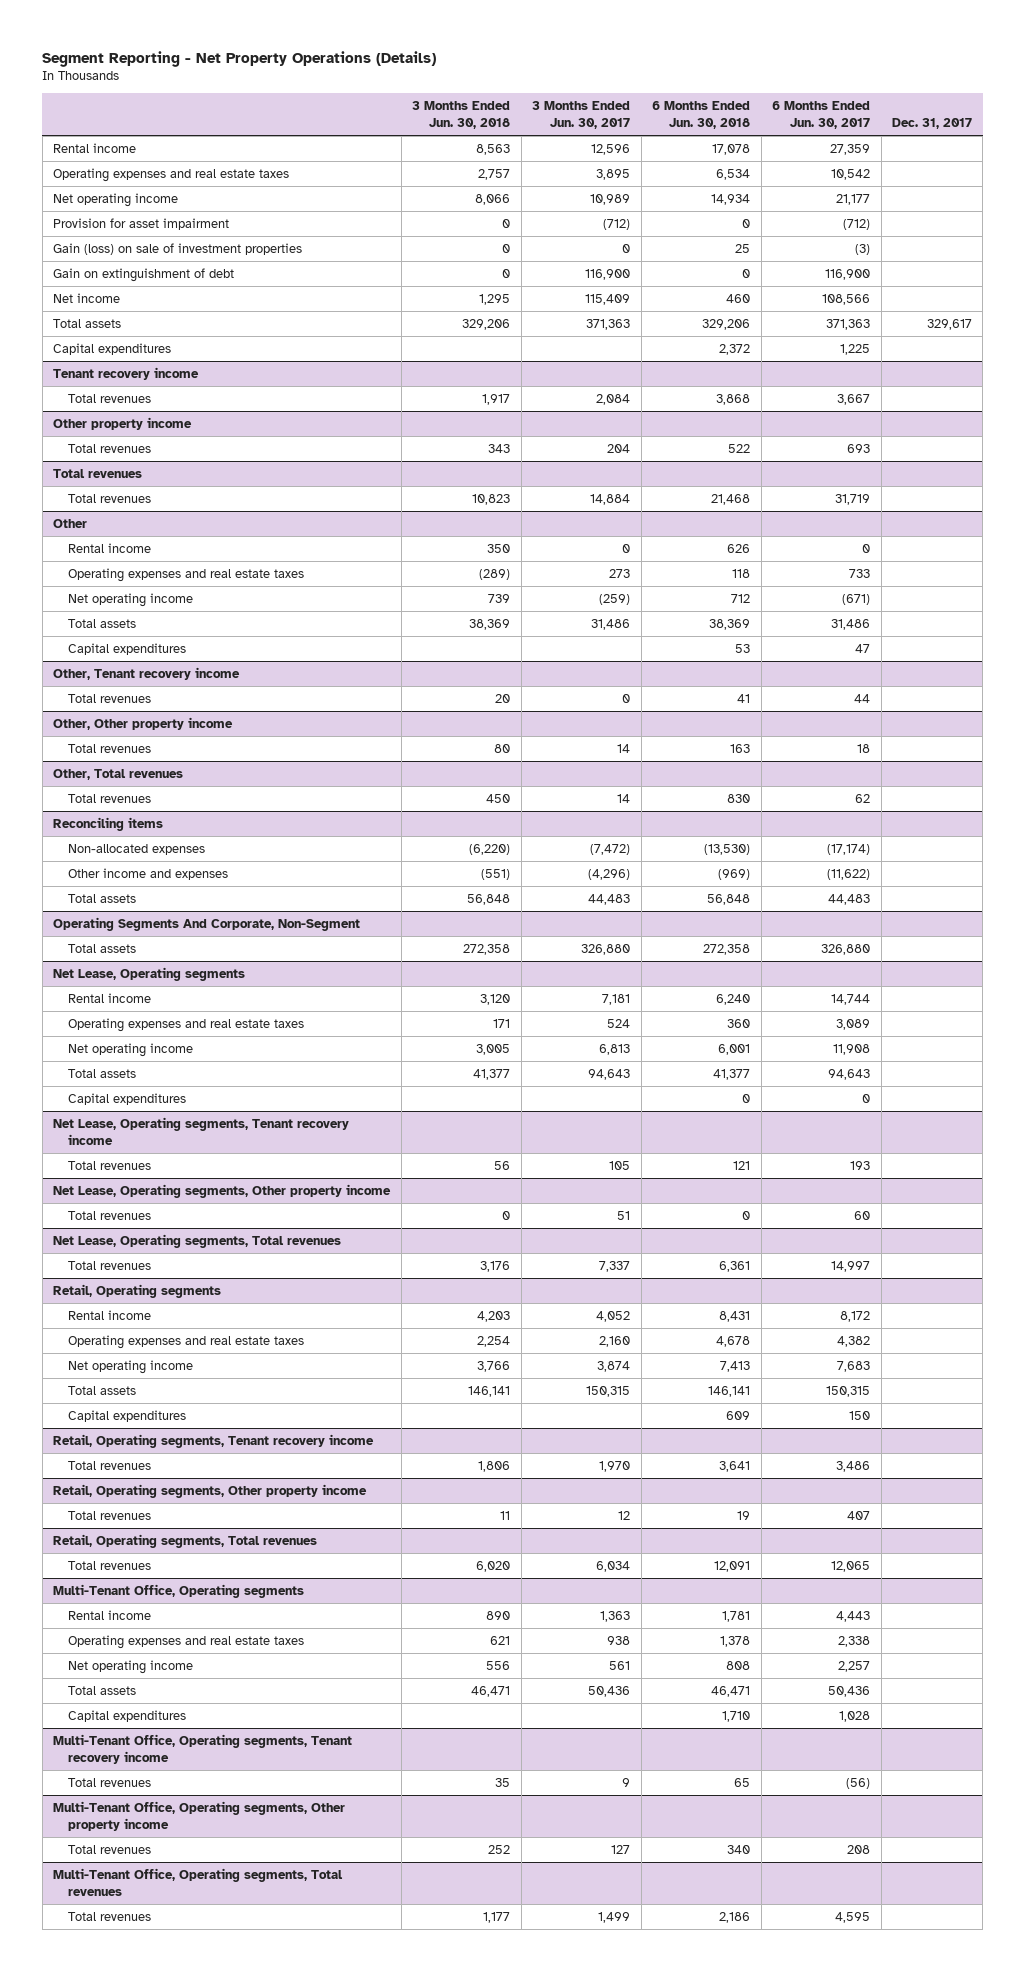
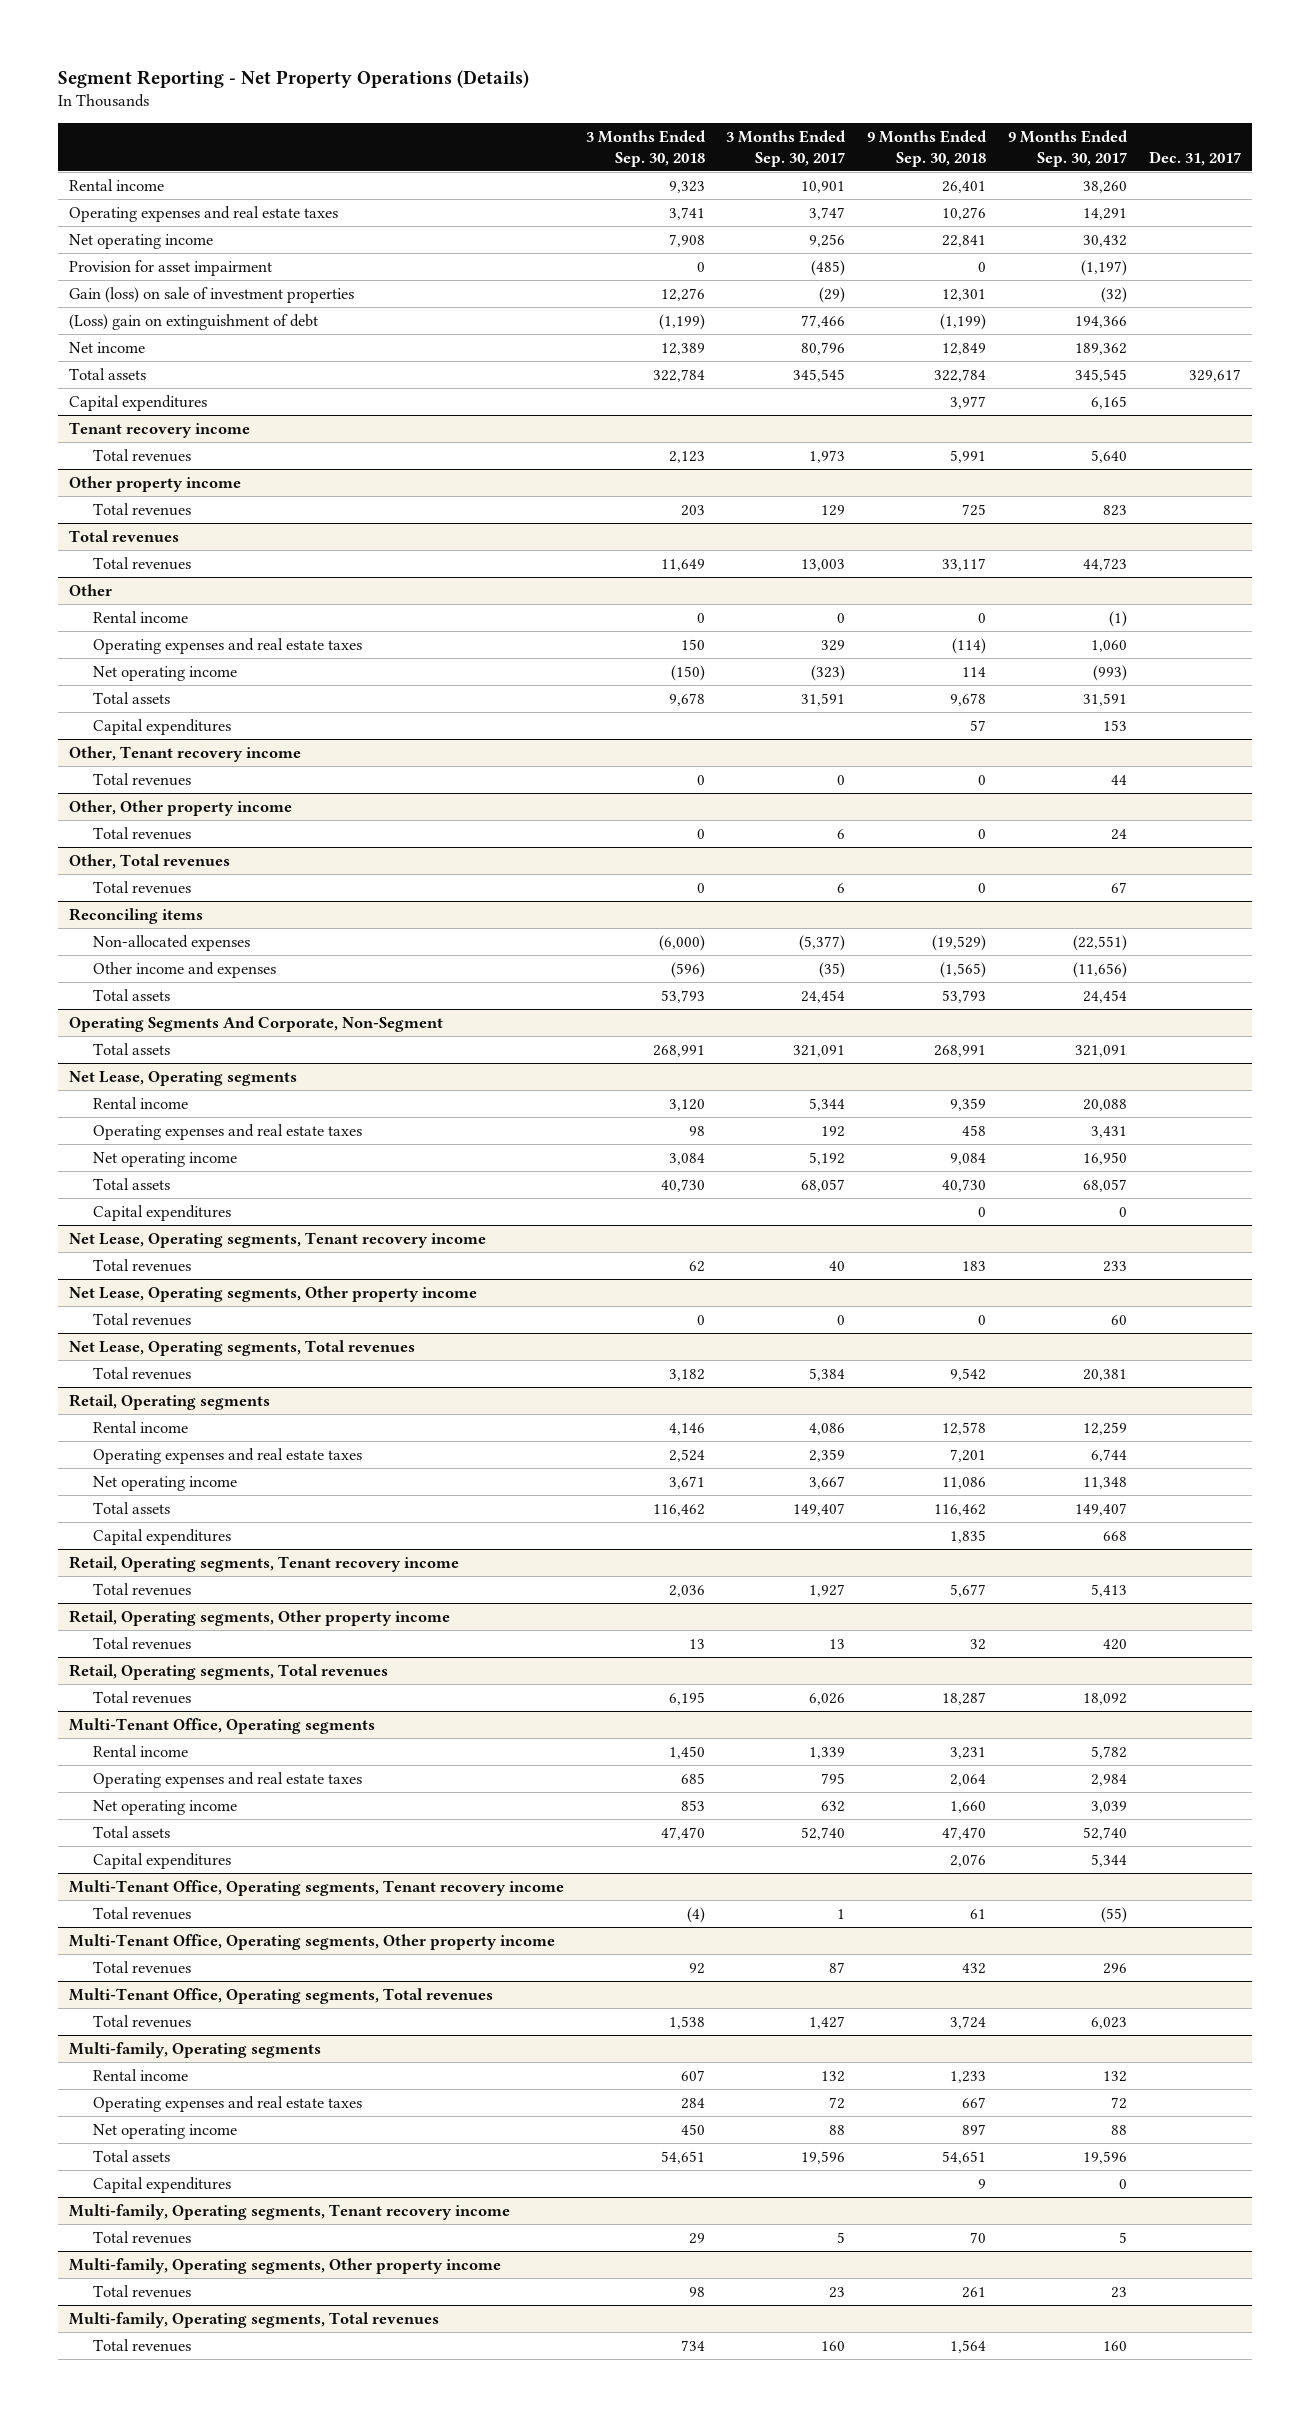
[412,101,511,129] 3 Months Ended Jun. 30, 2018 -> none
[532,101,631,129] 3 Months Ended Jun. 30, 2017 -> none
[652,101,751,129] 6 Months Ended Jun. 30, 2018 -> none
[772,101,871,129] 6 Months Ended Jun. 30, 2017 -> none
none -> [585,129,706,167] 3 Months Ended Sep. 30, 2018
none -> [726,129,847,167] 3 Months Ended Sep. 30, 2017
none -> [867,129,988,167] 9 Months Ended Sep. 30, 2018
none -> [1008,129,1129,167] 9 Months Ended Sep. 30, 2017
[53,268,235,283] Gain on extinguishment of debt -> [68,313,318,330] (Loss) gain on extinguishment of debt
none -> [68,2041,321,2058] Multi-family, Operating segments
none -> [92,2068,188,2081] Rental income
none -> [92,2095,362,2112] Operating expenses and real estate taxes
none -> [92,2123,237,2139] Net operating income
none -> [92,2149,170,2162] Total assets
none -> [92,2176,231,2193] Capital expenditures
none -> [68,2203,510,2220] Multi-family, Operating segments, Tenant recovery income
none -> [92,2230,191,2244] Total revenues
none -> [68,2257,501,2274] Multi-family, Operating segments, Other property income
none -> [92,2284,191,2298] Total revenues
none -> [68,2311,439,2328] Multi-family, Operating segments, Total revenues
none -> [92,2338,191,2352] Total revenues

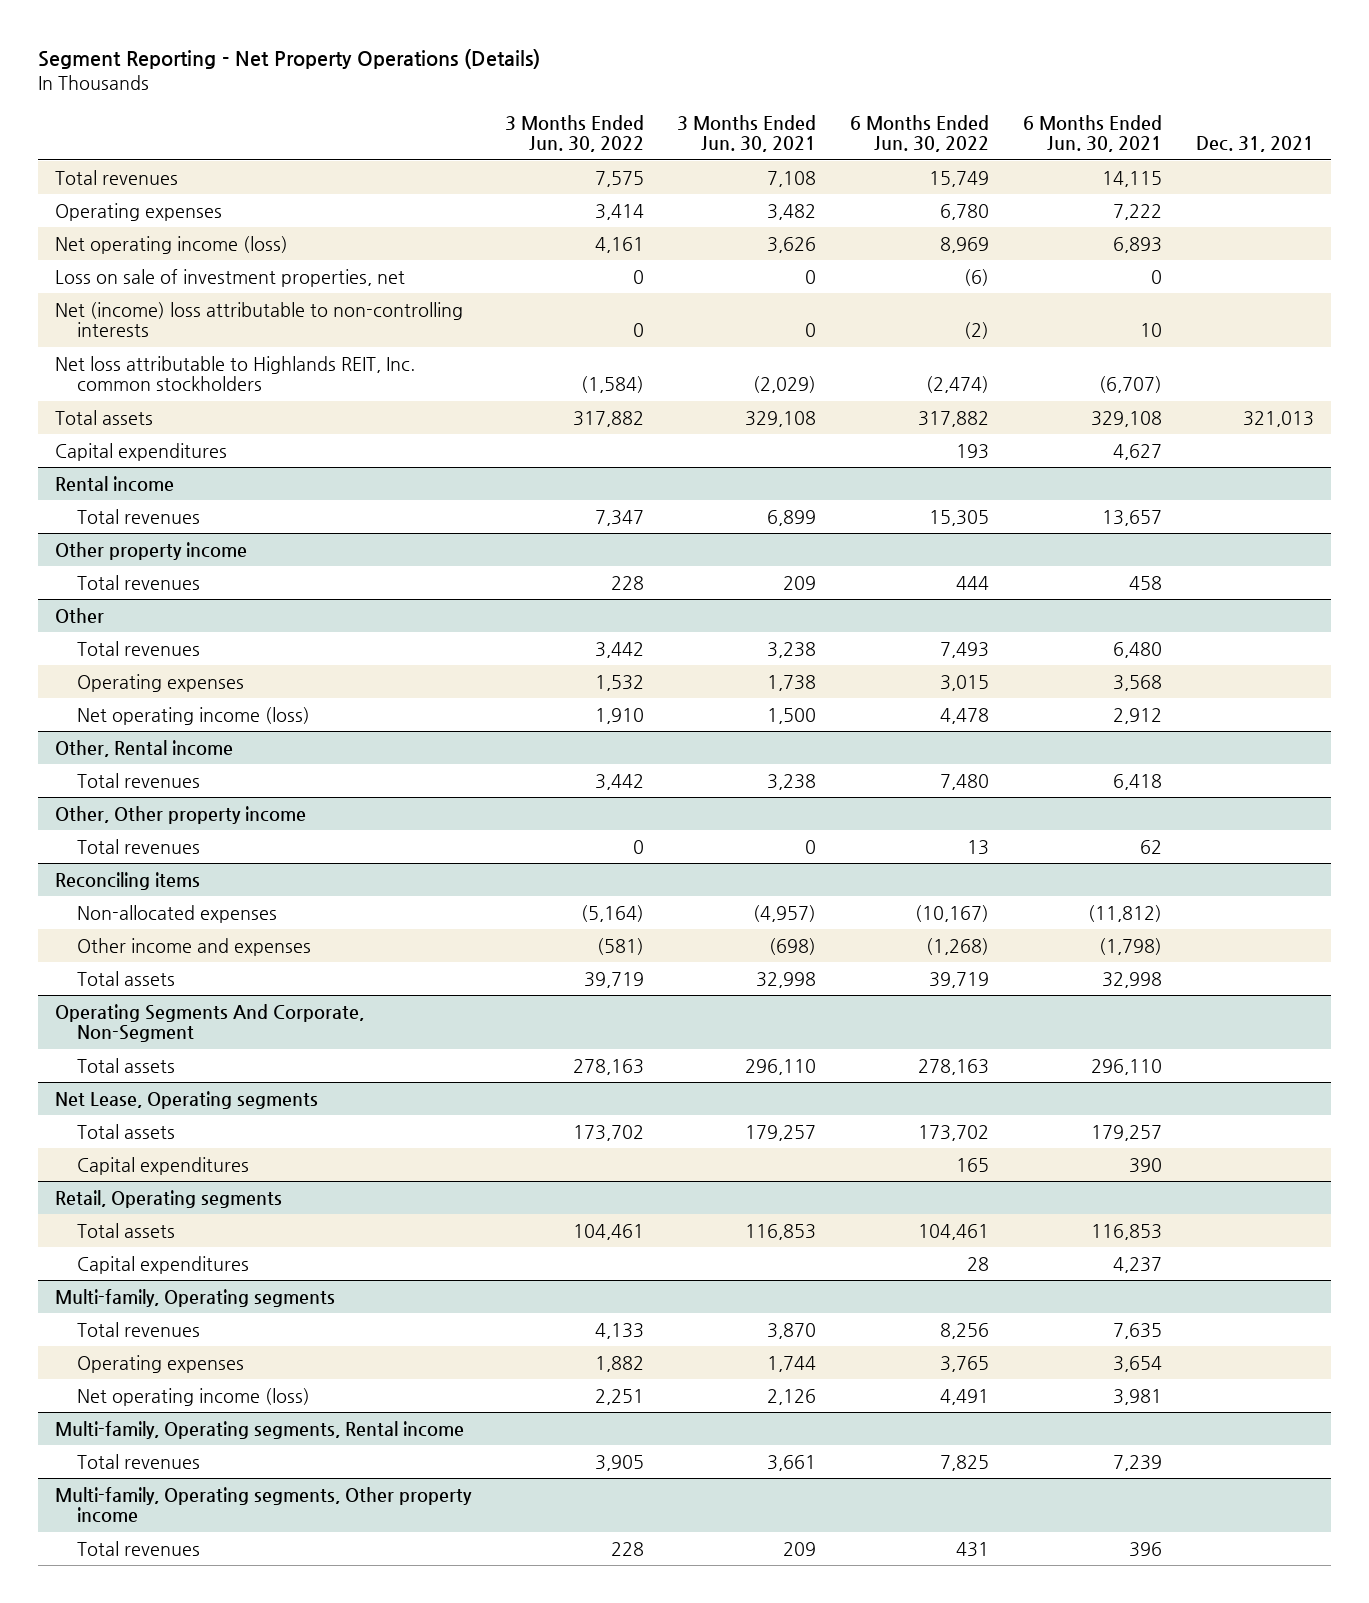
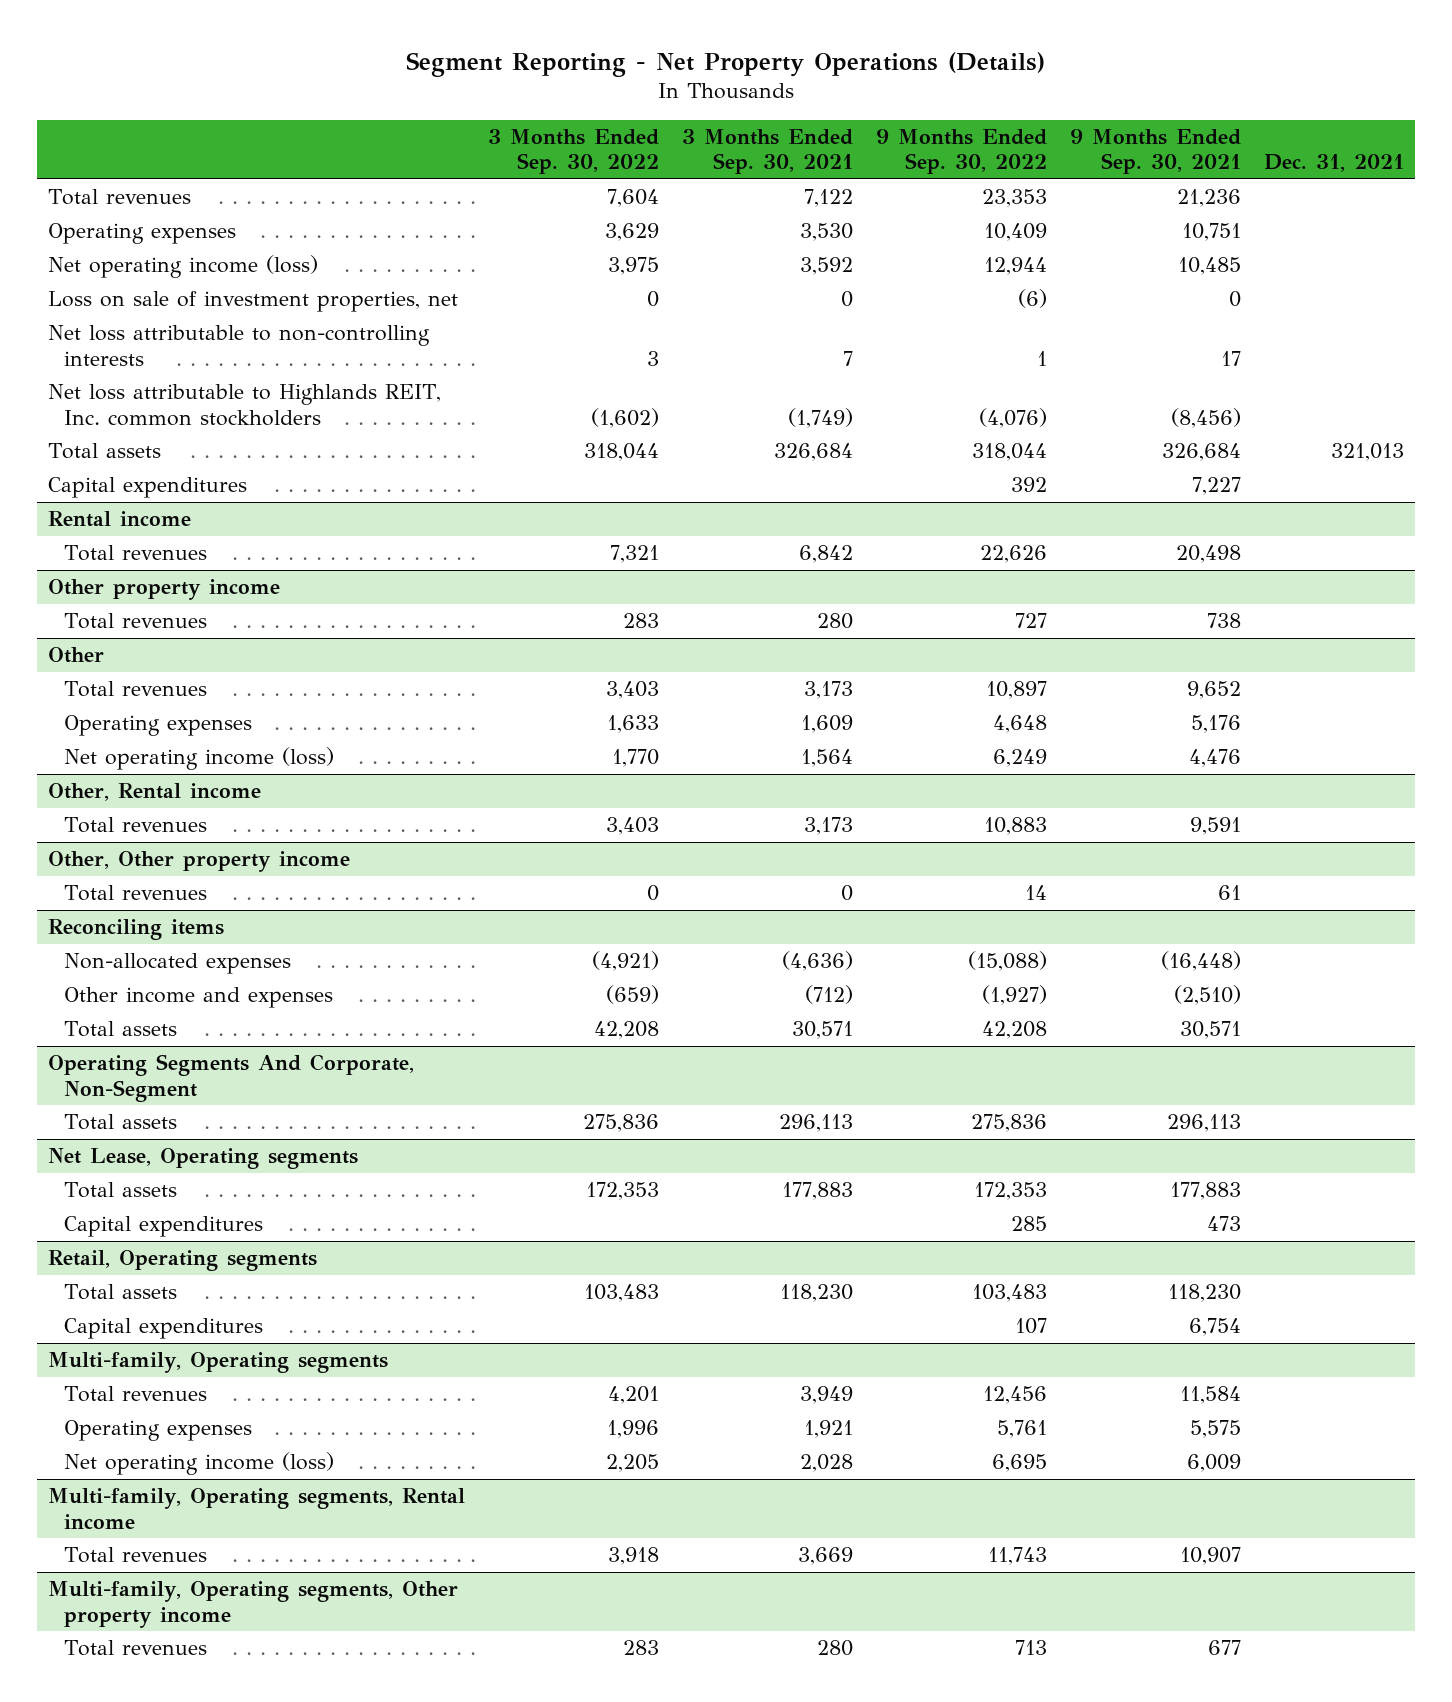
[504,114,644,153] 3 Months Ended Jun. 30, 2022 -> none
[677,114,817,153] 3 Months Ended Jun. 30, 2021 -> none
[850,114,990,153] 6 Months Ended Jun. 30, 2022 -> none
[1023,114,1163,153] 6 Months Ended Jun. 30, 2021 -> none
none -> [487,128,659,175] 3 Months Ended Sep. 30, 2022
none -> [681,128,853,175] 3 Months Ended Sep. 30, 2021
none -> [875,128,1047,175] 9 Months Ended Sep. 30, 2022
none -> [1069,128,1241,175] 9 Months Ended Sep. 30, 2021
[54,301,463,338] Net (income) loss attributable to non-controlling interests -> [48,325,431,366] Net loss attributable to non-controlling interests

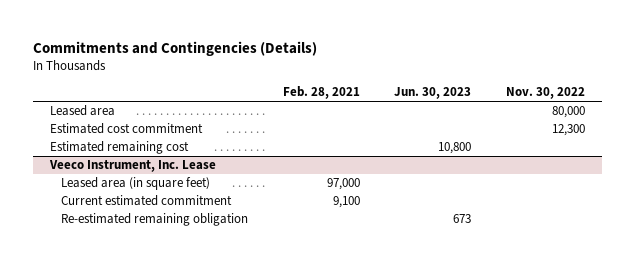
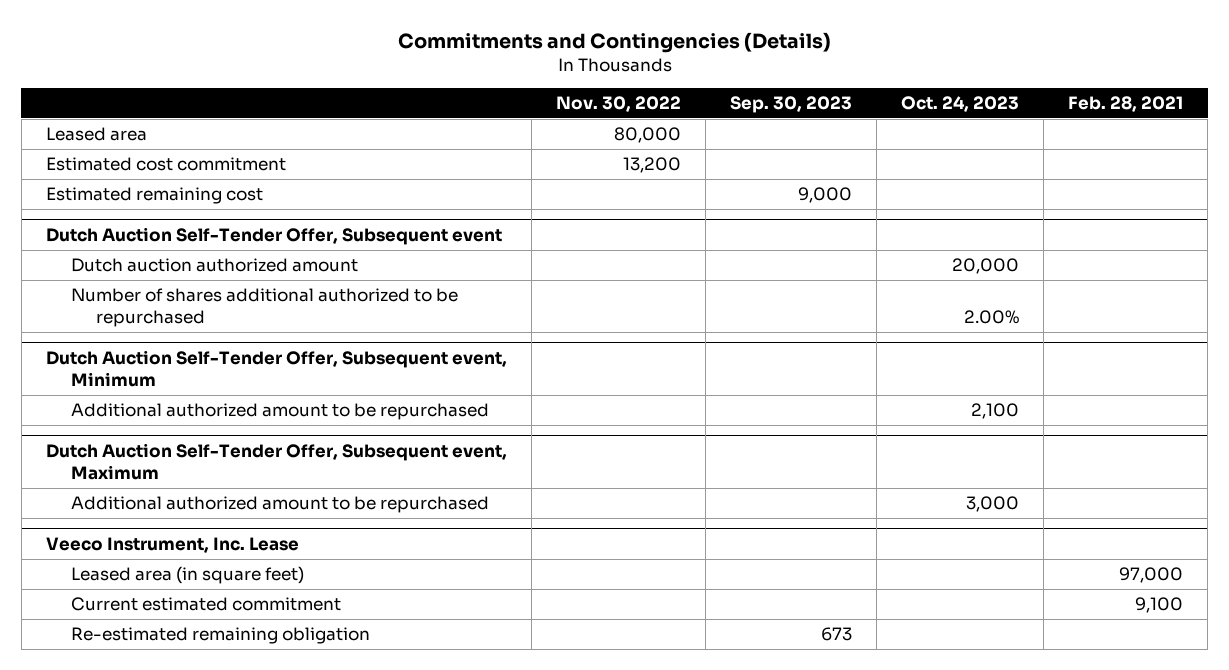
[394,87,472,100] Jun. 30, 2023 -> none
none -> [730,95,853,113] Sep. 30, 2023
none -> [901,95,1020,112] Oct. 24, 2023
[551,124,585,137] 12,300 -> [622,157,681,174] 13,200
none -> [45,227,502,246] Dutch Auction Self-Tender Offer, Subsequent event
none -> [70,258,358,273] Dutch auction authorized amount
none -> [70,288,458,328] Number of shares additional authorized to be repurchased
none -> [45,350,507,388] Dutch Auction Self-Tender Offer, Subsequent event, Minimum
none -> [70,403,489,421] Additional authorized amount to be repurchased
none -> [45,443,507,481] Dutch Auction Self-Tender Offer, Subsequent event, Maximum
none -> [70,496,489,514] Additional authorized amount to be repurchased

